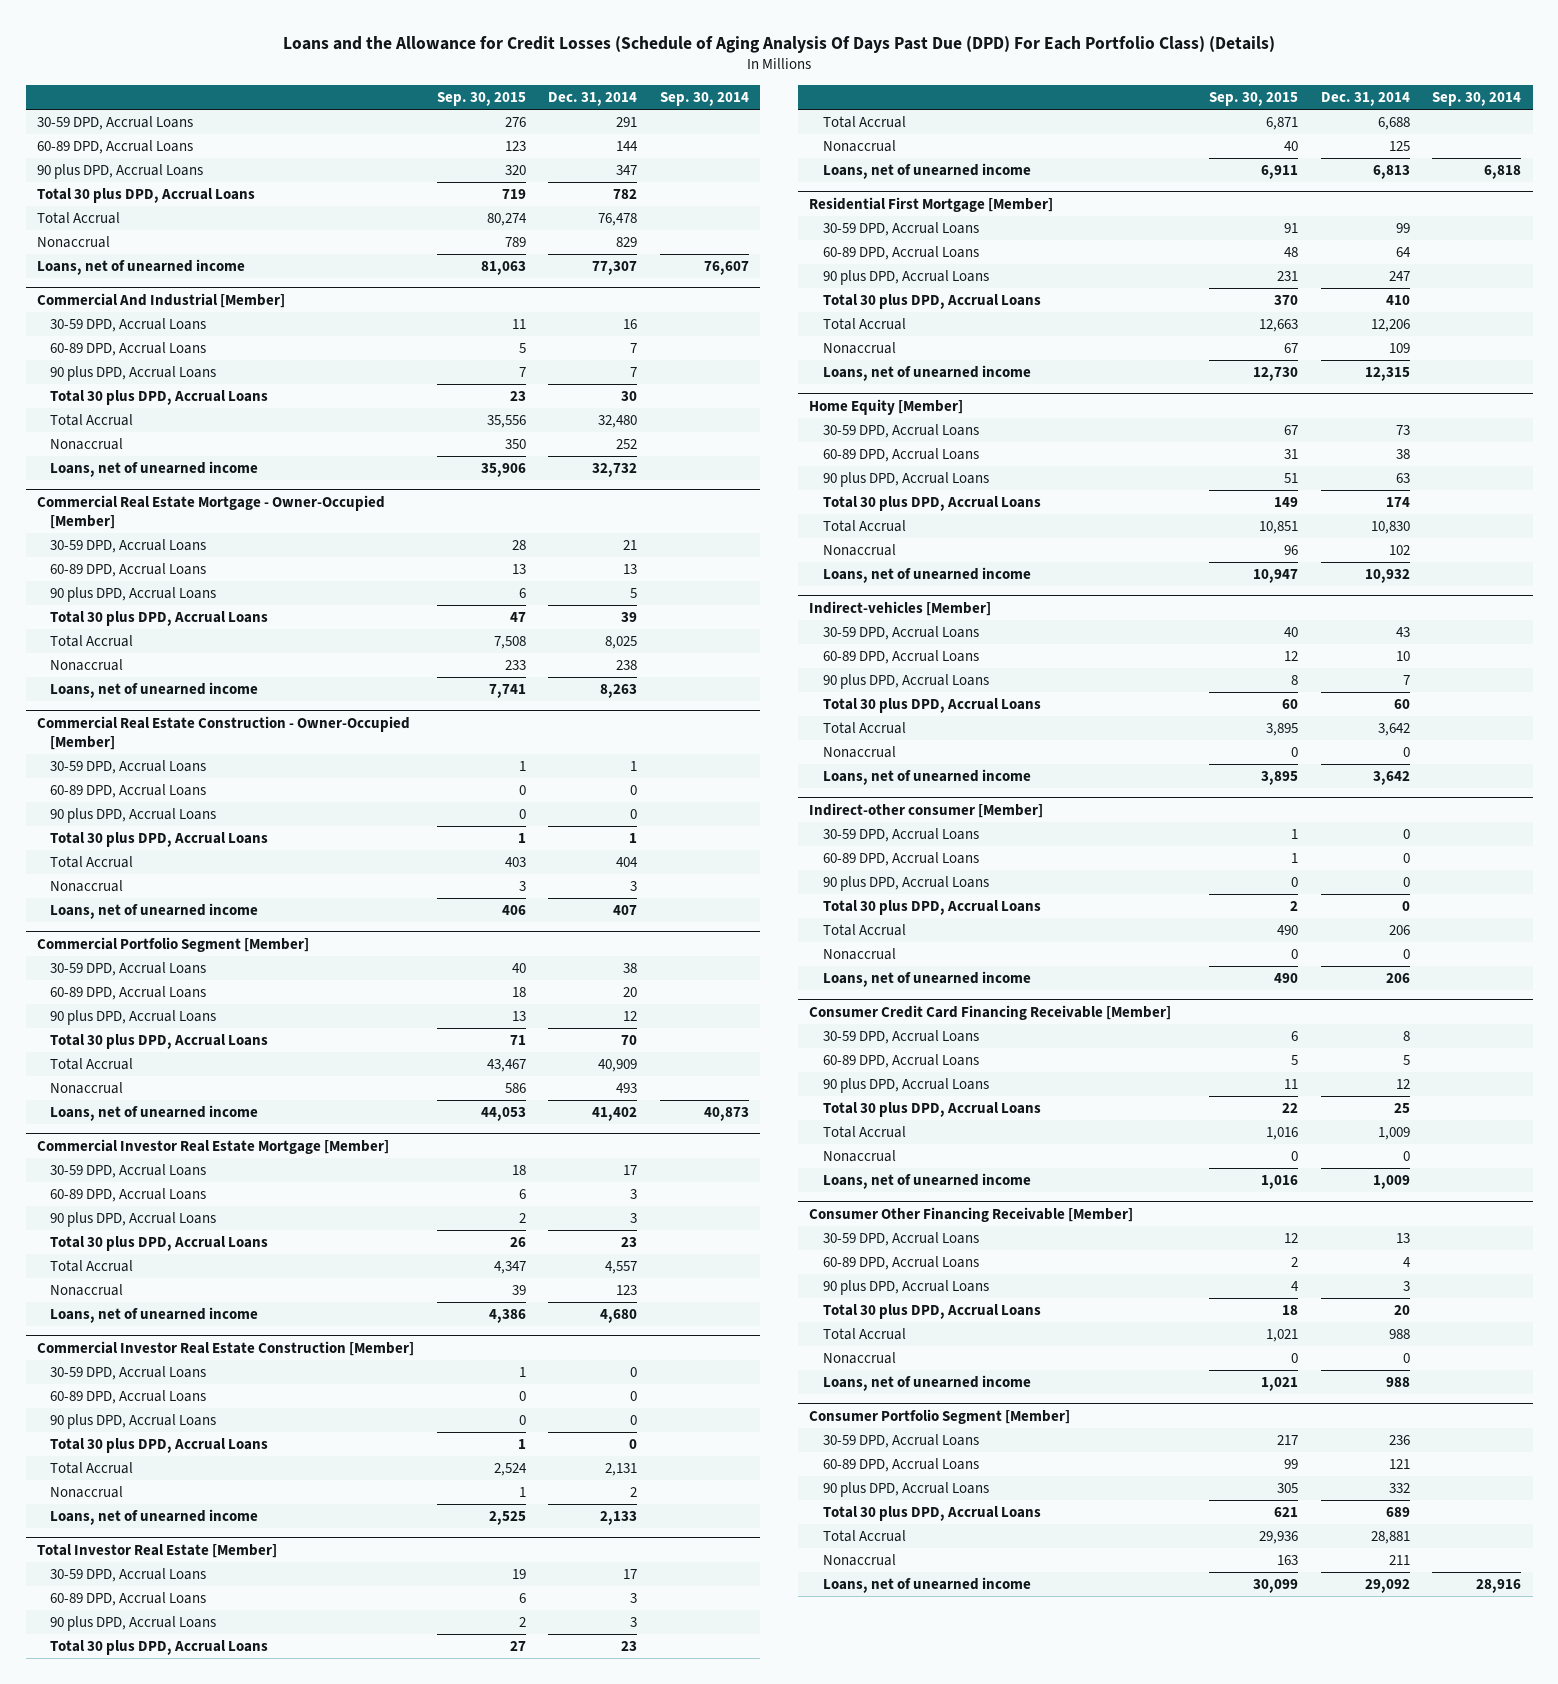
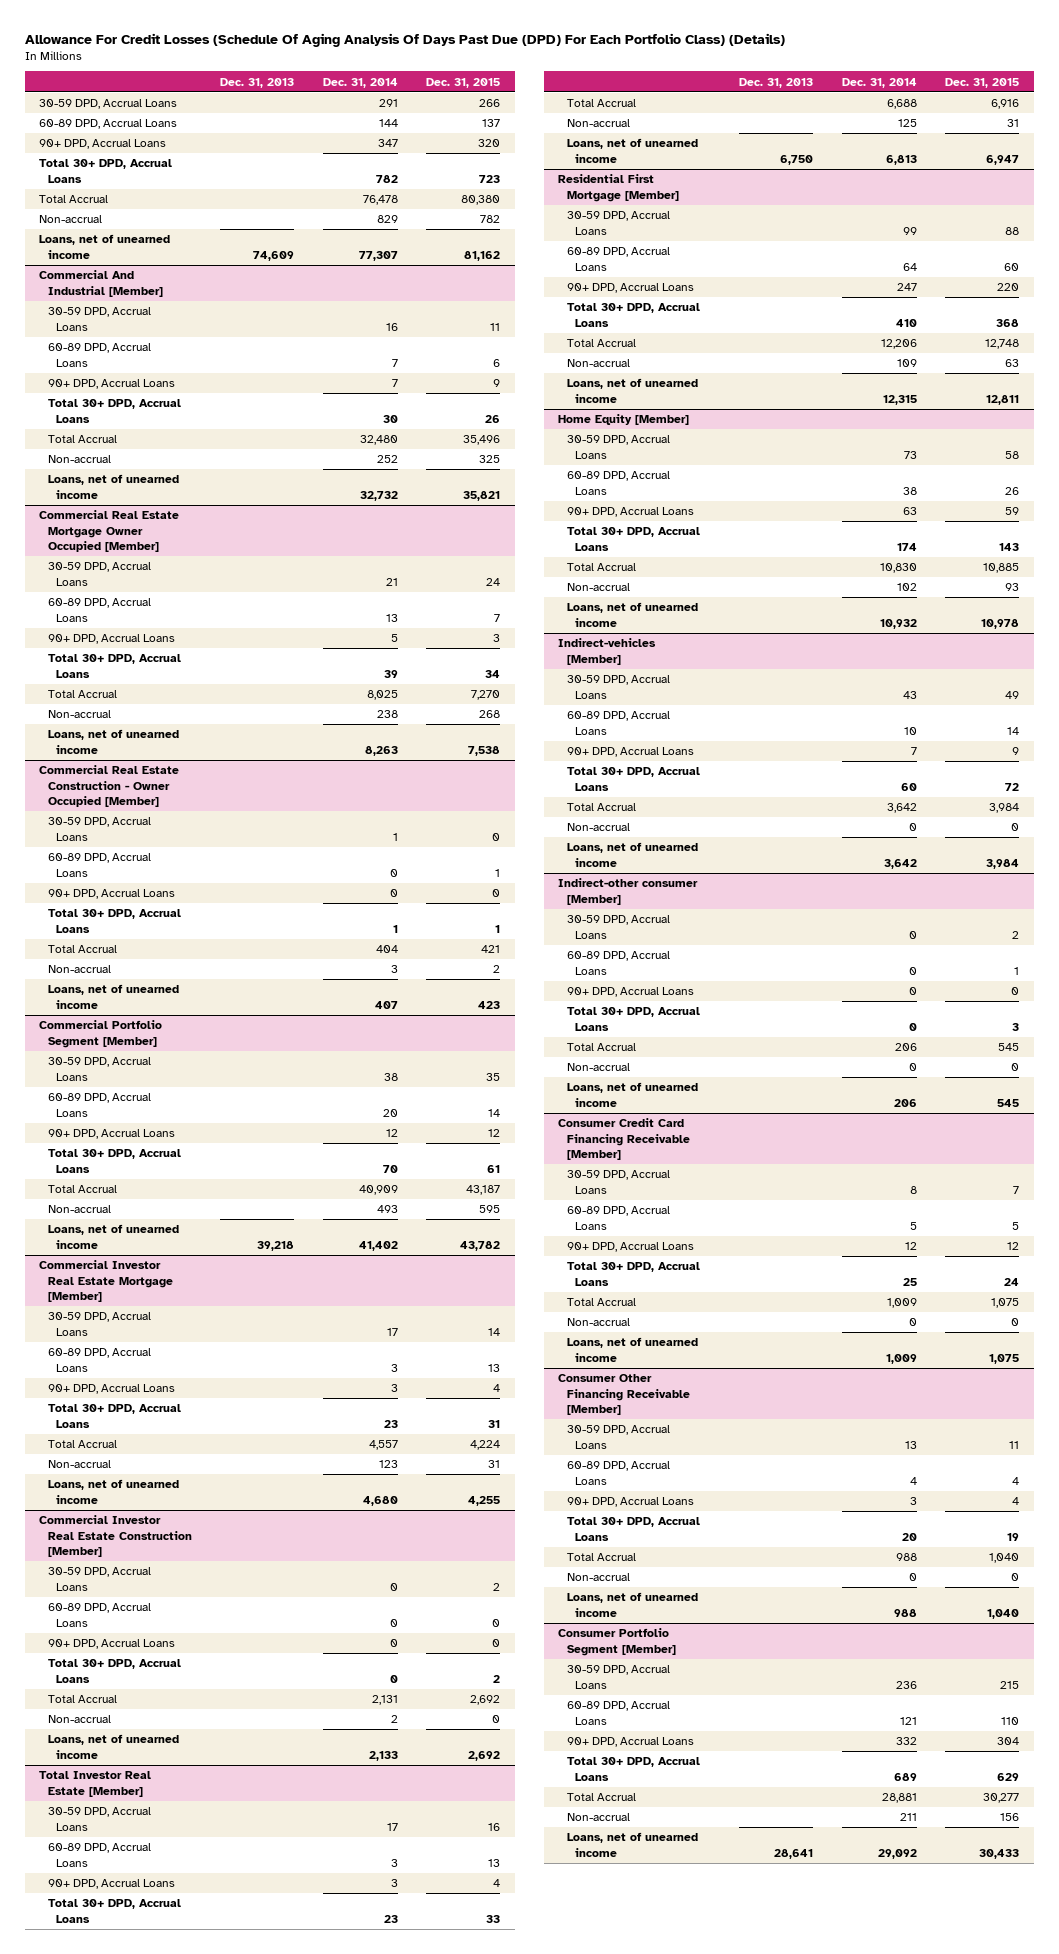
[283,36,1276,54] Loans and the Allowance for Credit Losses (Schedule of Aging Analysis Of Days Past Due (DPD) For Each Portfolio Class) (Details) -> [25,32,786,47] Allowance For Credit Losses (Schedule Of Aging Analysis Of Days Past Due (DPD) For Each Portfolio Class) (Details)
[436,91,526,106] Sep. 30, 2015 -> none
[659,91,749,106] Sep. 30, 2014 -> none
none -> [220,77,295,88] Dec. 31, 2013
none -> [426,77,501,88] Dec. 31, 2015
[36,164,203,180] 90 plus DPD, Accrual Loans -> [39,139,167,150] 90+ DPD, Accrual Loans
[36,188,255,204] Total 30 plus DPD, Accrual Loans -> [39,159,173,183] Total 30+ DPD, Accrual Loans
[36,236,110,249] Nonaccrual -> [39,215,103,224] Non-accrual
[50,366,217,382] 90 plus DPD, Accrual Loans -> [47,379,175,390] 90+ DPD, Accrual Loans
[50,390,269,406] Total 30 plus DPD, Accrual Loans -> [47,399,181,423] Total 30+ DPD, Accrual Loans
[50,438,124,451] Nonaccrual -> [47,455,111,464] Non-accrual
[36,494,385,530] Commercial Real Estate Mortgage - Owner-Occupied [Member] -> [39,510,180,552] Commercial Real Estate Mortgage Owner Occupied [Member]
[50,587,217,603] 90 plus DPD, Accrual Loans -> [47,634,175,645] 90+ DPD, Accrual Loans
[50,611,269,627] Total 30 plus DPD, Accrual Loans -> [47,654,181,678] Total 30+ DPD, Accrual Loans
[50,659,124,672] Nonaccrual -> [47,710,111,719] Non-accrual
[36,715,410,751] Commercial Real Estate Construction - Owner-Occupied [Member] -> [39,765,180,807] Commercial Real Estate Construction - Owner Occupied [Member]
[50,808,217,824] 90 plus DPD, Accrual Loans -> [47,889,175,900] 90+ DPD, Accrual Loans
[50,832,269,848] Total 30 plus DPD, Accrual Loans -> [47,909,181,933] Total 30+ DPD, Accrual Loans
[50,880,124,893] Nonaccrual -> [47,965,111,974] Non-accrual
[50,1010,217,1026] 90 plus DPD, Accrual Loans -> [47,1129,175,1140] 90+ DPD, Accrual Loans
[50,1034,269,1050] Total 30 plus DPD, Accrual Loans -> [47,1149,181,1173] Total 30+ DPD, Accrual Loans
[50,1082,124,1095] Nonaccrual -> [47,1205,111,1214] Non-accrual
[50,1212,217,1228] 90 plus DPD, Accrual Loans -> [47,1384,175,1395] 90+ DPD, Accrual Loans
[50,1236,269,1252] Total 30 plus DPD, Accrual Loans -> [47,1404,181,1428] Total 30+ DPD, Accrual Loans
[50,1284,124,1297] Nonaccrual -> [47,1460,111,1469] Non-accrual
[50,1414,217,1430] 90 plus DPD, Accrual Loans -> [47,1639,175,1650] 90+ DPD, Accrual Loans
[50,1438,269,1454] Total 30 plus DPD, Accrual Loans -> [47,1659,181,1683] Total 30+ DPD, Accrual Loans
[50,1486,124,1499] Nonaccrual -> [47,1715,111,1724] Non-accrual
[50,1616,217,1632] 90 plus DPD, Accrual Loans -> [47,1879,175,1890] 90+ DPD, Accrual Loans
[50,1640,269,1656] Total 30 plus DPD, Accrual Loans -> [47,1899,181,1923] Total 30+ DPD, Accrual Loans
[822,140,896,153] Nonaccrual -> [566,119,630,128] Non-accrual
[822,270,989,286] 90 plus DPD, Accrual Loans -> [566,283,694,294] 90+ DPD, Accrual Loans
[822,294,1041,310] Total 30 plus DPD, Accrual Loans -> [566,303,700,327] Total 30+ DPD, Accrual Loans
[822,342,896,355] Nonaccrual -> [566,359,630,368] Non-accrual
[822,472,989,488] 90 plus DPD, Accrual Loans -> [566,507,694,518] 90+ DPD, Accrual Loans
[822,496,1041,512] Total 30 plus DPD, Accrual Loans -> [566,527,700,551] Total 30+ DPD, Accrual Loans
[822,544,896,557] Nonaccrual -> [566,583,630,592] Non-accrual
[822,674,989,690] 90 plus DPD, Accrual Loans -> [566,747,694,758] 90+ DPD, Accrual Loans
[822,698,1041,714] Total 30 plus DPD, Accrual Loans -> [566,767,700,791] Total 30+ DPD, Accrual Loans
[822,746,896,759] Nonaccrual -> [566,823,630,832] Non-accrual
[822,876,989,892] 90 plus DPD, Accrual Loans -> [566,987,694,998] 90+ DPD, Accrual Loans
[822,900,1041,916] Total 30 plus DPD, Accrual Loans -> [566,1007,700,1031] Total 30+ DPD, Accrual Loans
[822,948,896,961] Nonaccrual -> [566,1063,630,1072] Non-accrual
[822,1078,989,1094] 90 plus DPD, Accrual Loans -> [566,1242,694,1253] 90+ DPD, Accrual Loans
[822,1102,1041,1118] Total 30 plus DPD, Accrual Loans -> [566,1262,700,1286] Total 30+ DPD, Accrual Loans
[822,1150,896,1163] Nonaccrual -> [566,1318,630,1327] Non-accrual
[822,1280,989,1296] 90 plus DPD, Accrual Loans -> [566,1497,694,1508] 90+ DPD, Accrual Loans
[822,1304,1041,1320] Total 30 plus DPD, Accrual Loans -> [566,1517,700,1541] Total 30+ DPD, Accrual Loans
[822,1352,896,1365] Nonaccrual -> [566,1573,630,1582] Non-accrual
[822,1482,989,1498] 90 plus DPD, Accrual Loans -> [566,1737,694,1748] 90+ DPD, Accrual Loans
[822,1506,1041,1522] Total 30 plus DPD, Accrual Loans -> [566,1757,700,1781] Total 30+ DPD, Accrual Loans
[822,1554,896,1567] Nonaccrual -> [566,1813,630,1822] Non-accrual

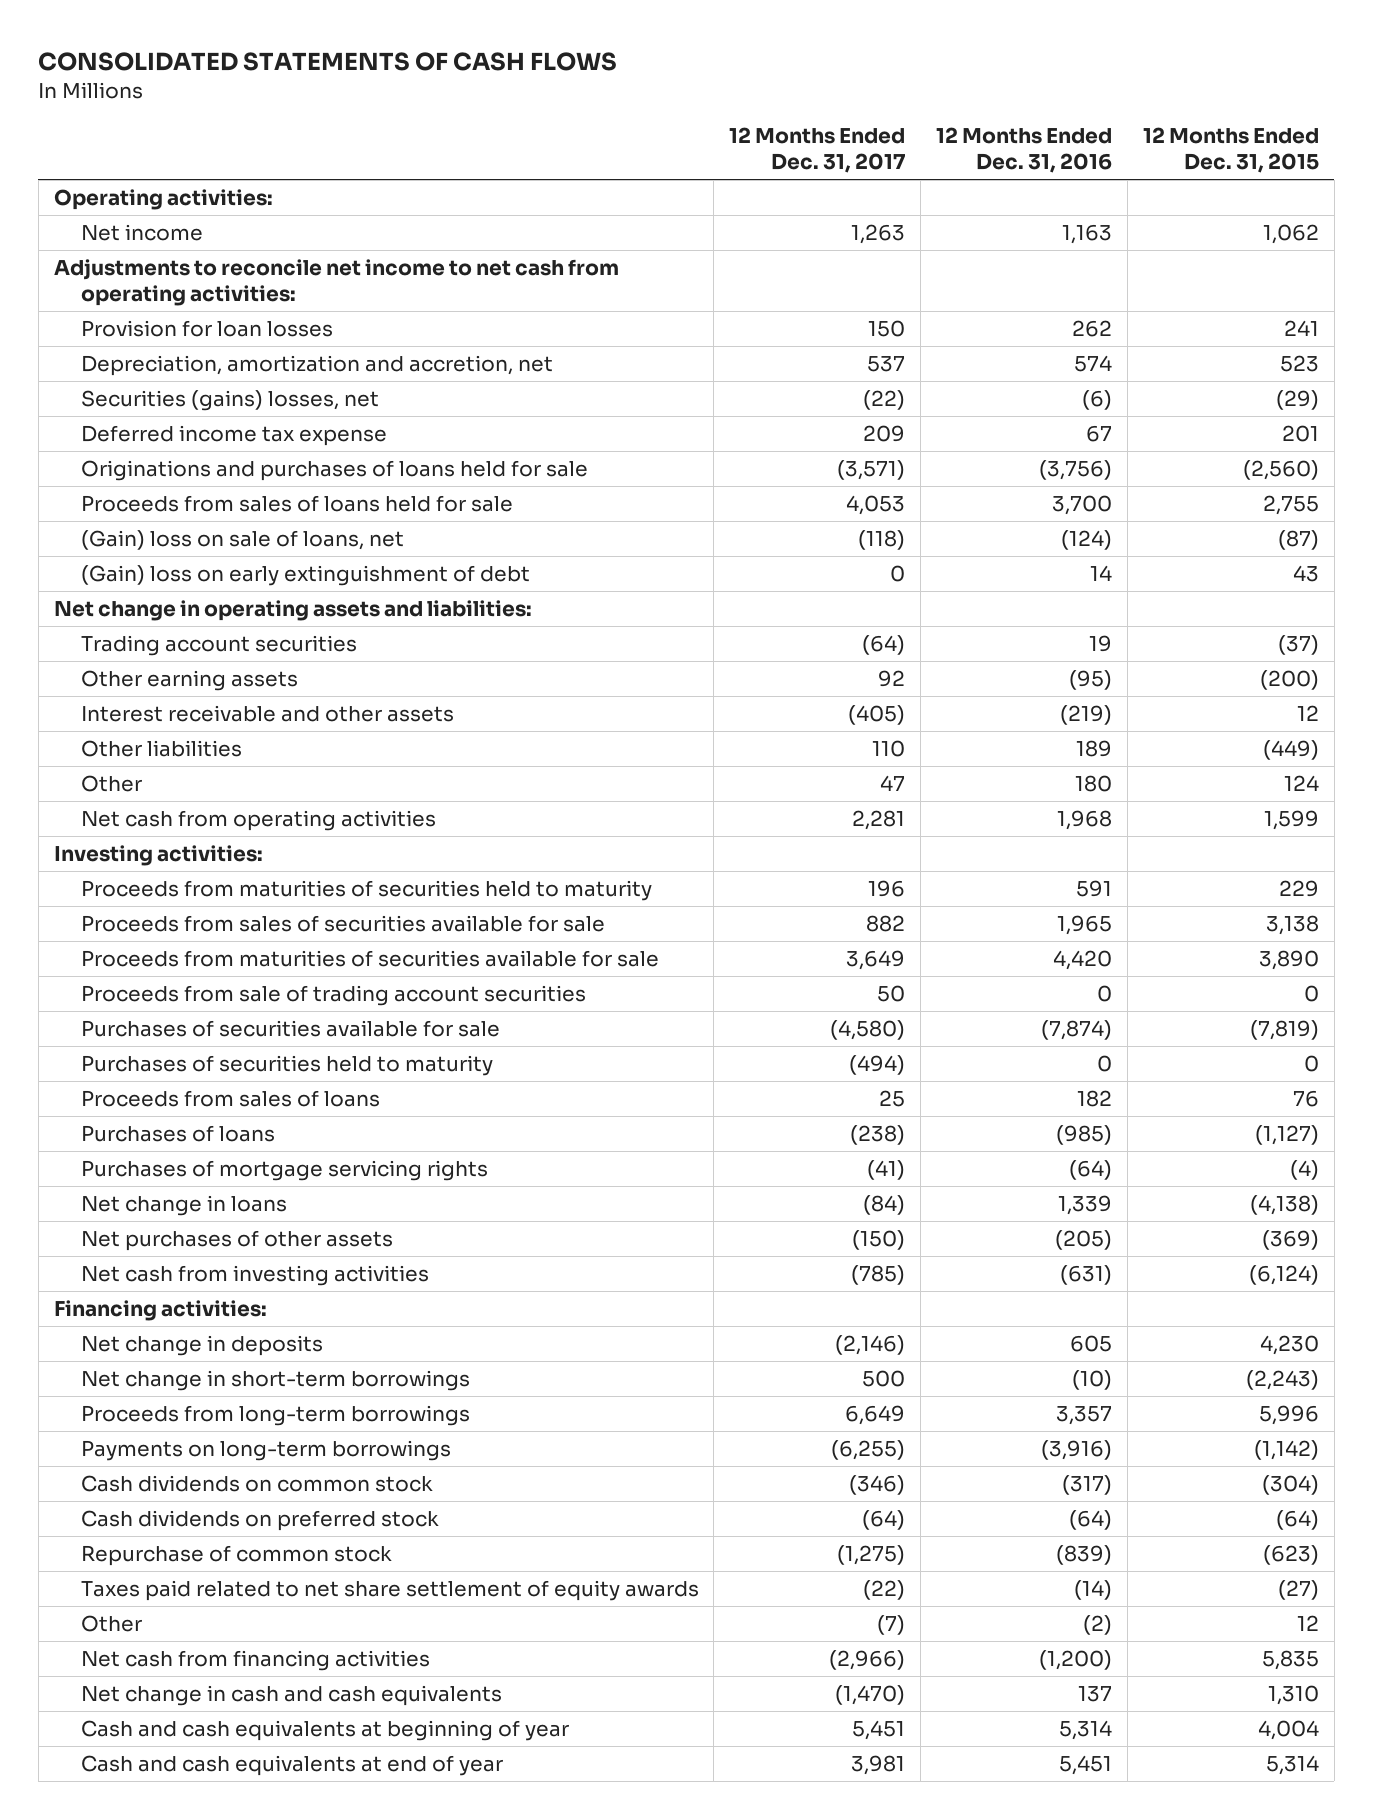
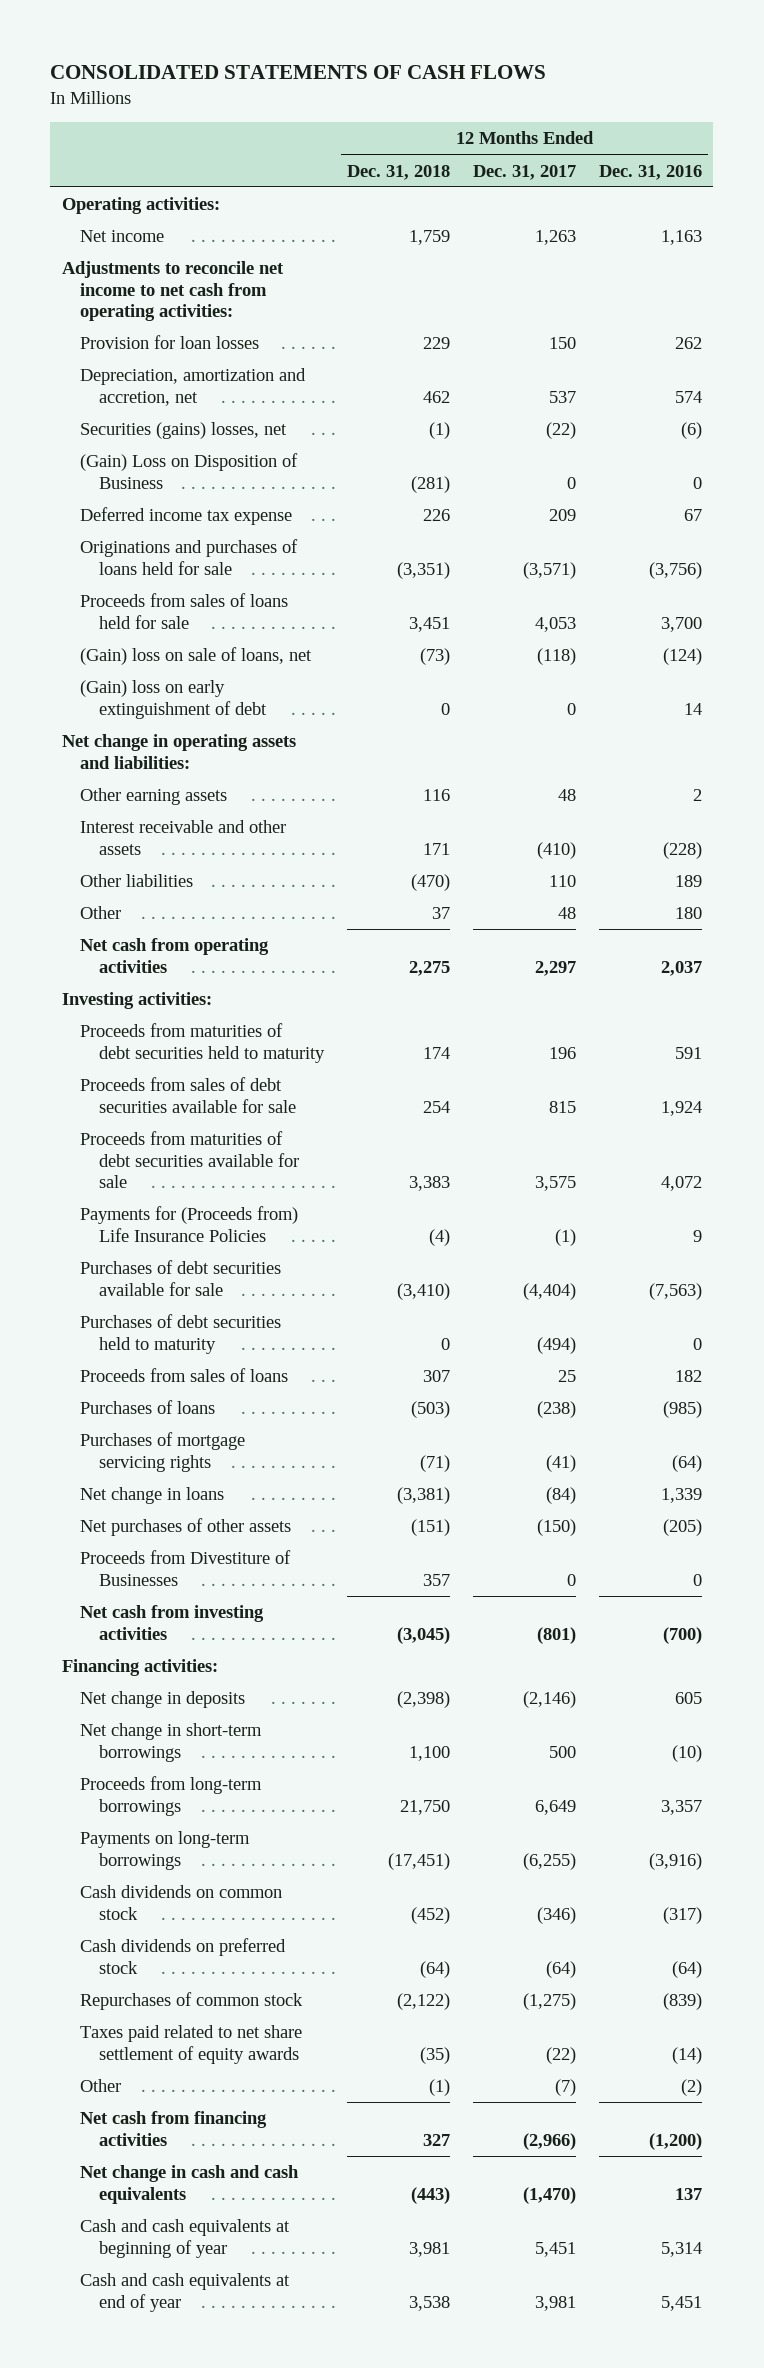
[1142,127,1319,174] 12 Months Ended Dec. 31, 2015 -> none
none -> [347,164,451,180] Dec. 31, 2018
none -> [80,453,299,489] (Gain) Loss on Disposition of Business
[80,635,357,657] Trading account securities -> none
[878,670,906,688] 92 -> [558,789,577,802] 48
[1069,670,1113,691] (95) -> [693,789,703,802] 2
[848,705,906,726] (405) -> [537,841,577,859] (410)
[1060,705,1113,726] (219) -> [663,841,703,859] (228)
[880,775,906,792] 47 -> [558,907,577,920] 48
[852,810,906,831] 2,281 -> [535,960,577,976] 2,297
[1057,810,1113,831] 1,968 -> [661,960,703,976] 2,037
[80,985,586,1007] Proceeds from sale of trading account securities -> none
[80,880,652,902] Proceeds from maturities of securities held to maturity -> [80,1023,326,1063] Proceeds from maturities of debt securities held to maturity
[80,915,605,933] Proceeds from sales of securities available for sale -> [80,1077,297,1113] Proceeds from sales of debt securities available for sale
[866,915,906,933] 882 -> [549,1100,577,1113] 815
[1057,915,1113,936] 1,965 -> [661,1100,703,1116] 1,924
[80,950,659,968] Proceeds from maturities of securities available for sale -> [80,1131,300,1189] Proceeds from maturities of debt securities available for sale
[846,950,906,971] 3,649 -> [535,1176,577,1192] 3,575
[1053,950,1113,971] 4,420 -> [661,1176,703,1192] 4,072
none -> [80,1206,299,1242] Payments for (Proceeds from) Life Insurance Policies
[80,1020,500,1038] Purchases of securities available for sale -> [80,1260,282,1296] Purchases of debt securities available for sale
[830,1020,906,1041] (4,580) -> [523,1282,577,1300] (4,404)
[1041,1020,1113,1041] (7,874) -> [649,1282,703,1300] (7,563)
[80,1055,493,1077] Purchases of securities held to maturity -> [80,1314,282,1354] Purchases of debt securities held to maturity
none -> [80,1550,292,1586] Proceeds from Divestiture of Businesses
[851,1265,906,1286] (785) -> [537,1626,577,1644] (801)
[1060,1265,1113,1286] (631) -> [663,1626,703,1644] (700)
[80,1545,392,1567] Repurchase of common stock -> [80,1992,304,2011] Repurchases of common stock

